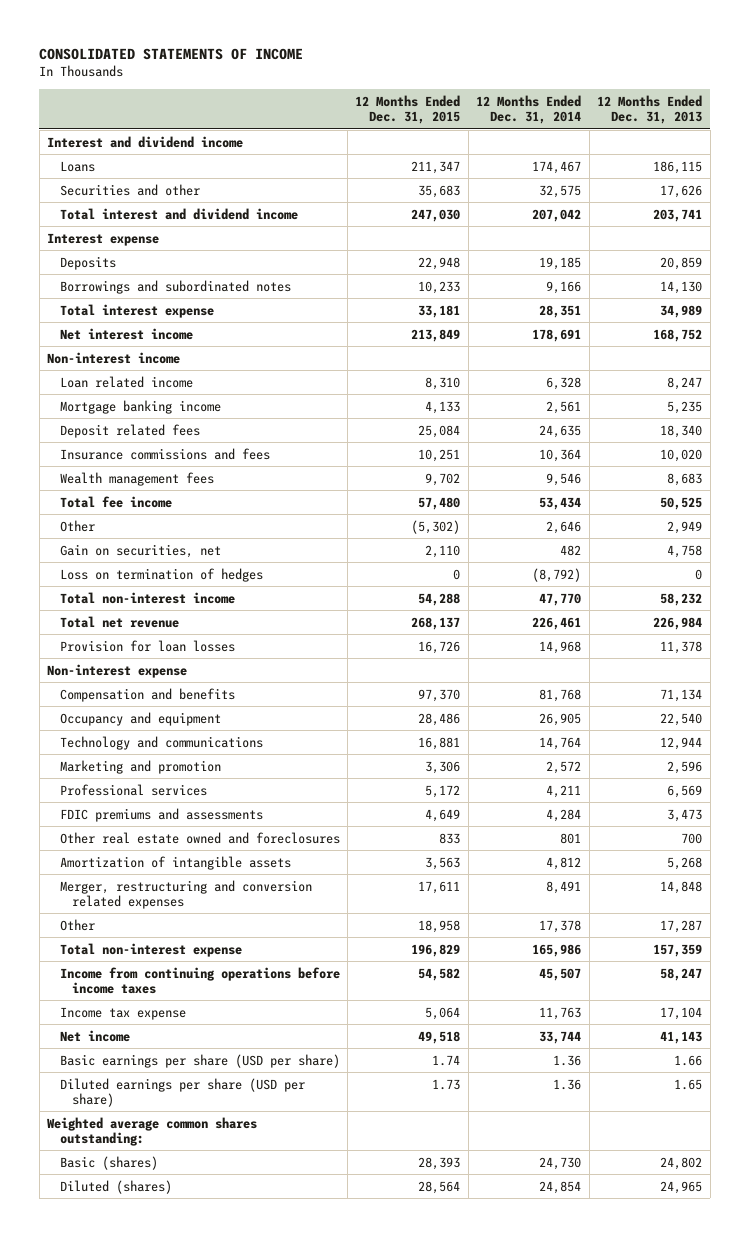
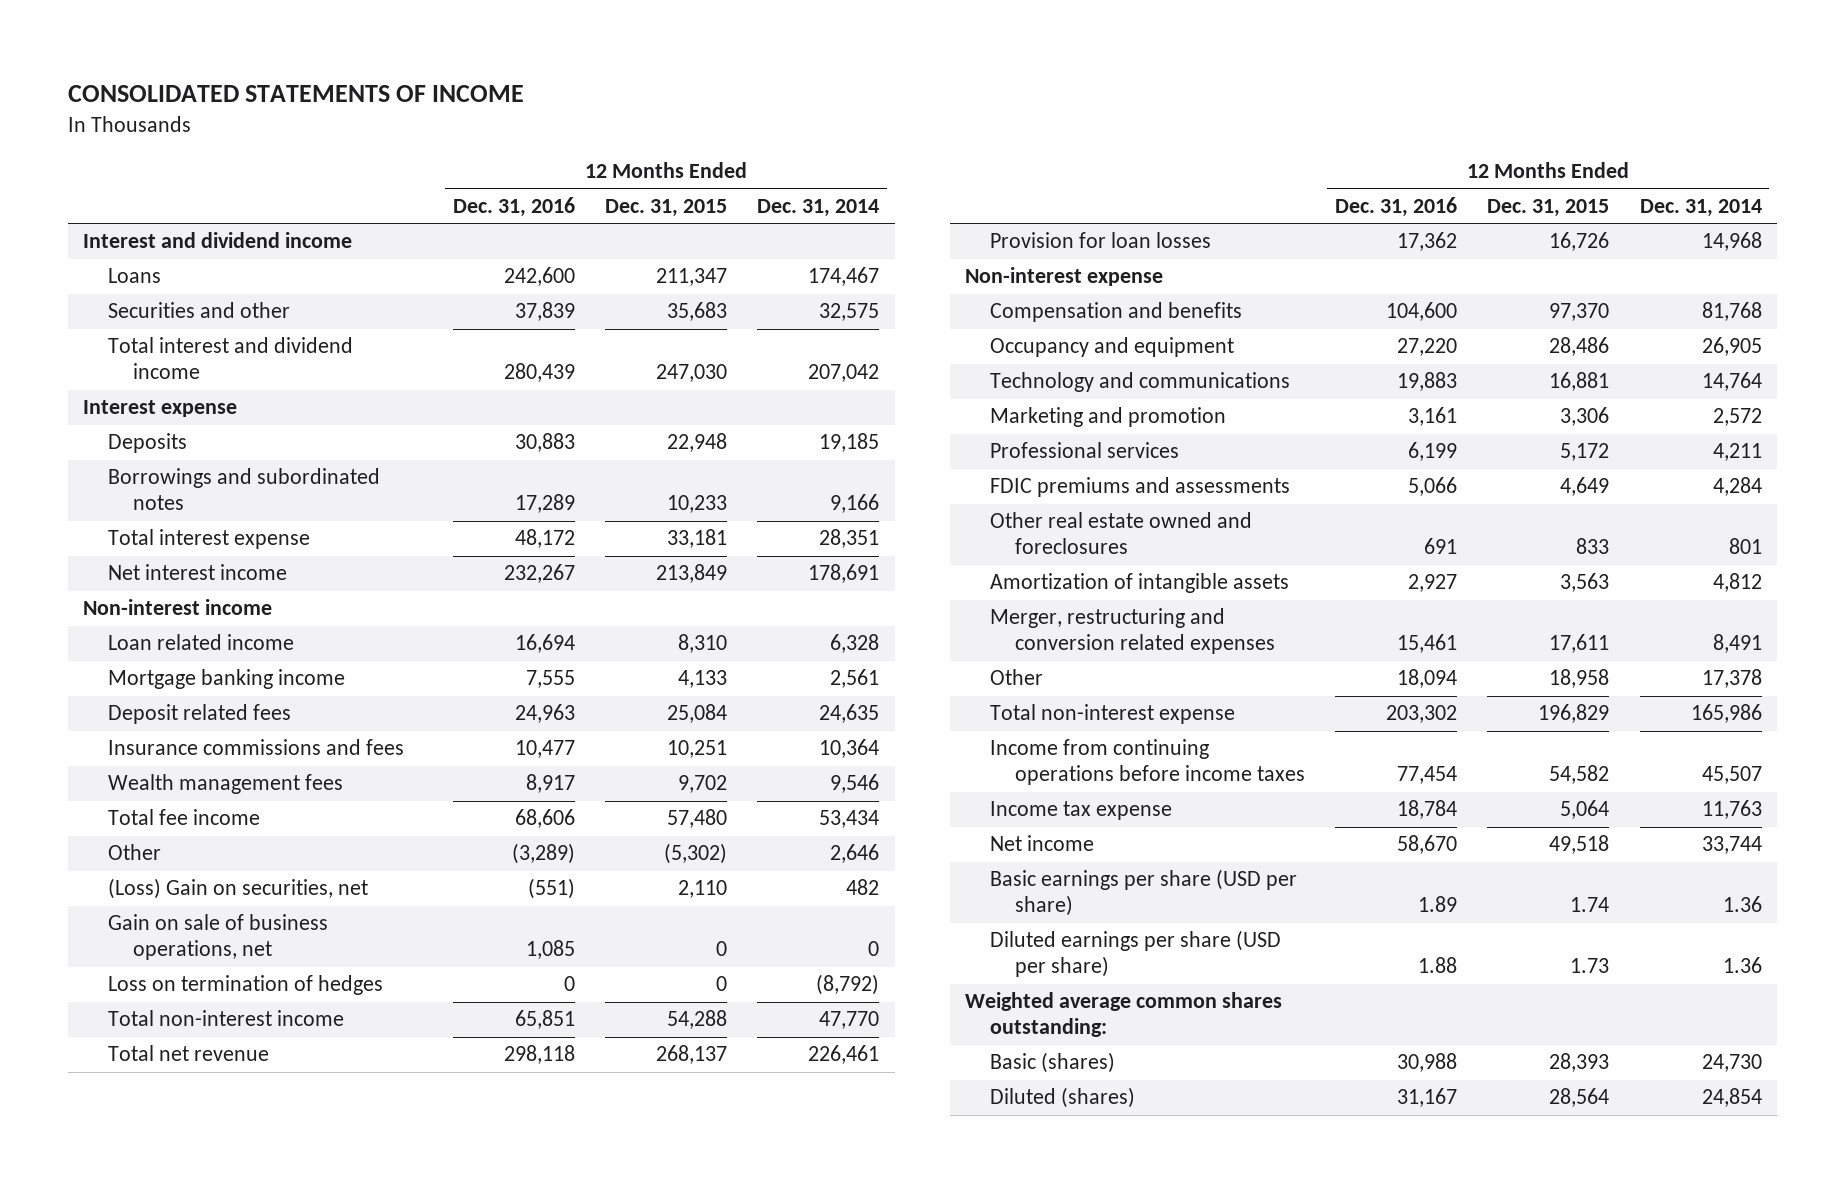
[597,94,703,124] 12 Months Ended Dec. 31, 2013 -> none
none -> [452,196,575,217] Dec. 31, 2016
[59,543,221,558] Gain on securities, net -> [107,878,368,900] (Loss) Gain on securities, net
none -> [107,914,328,961] Gain on sale of business operations, net

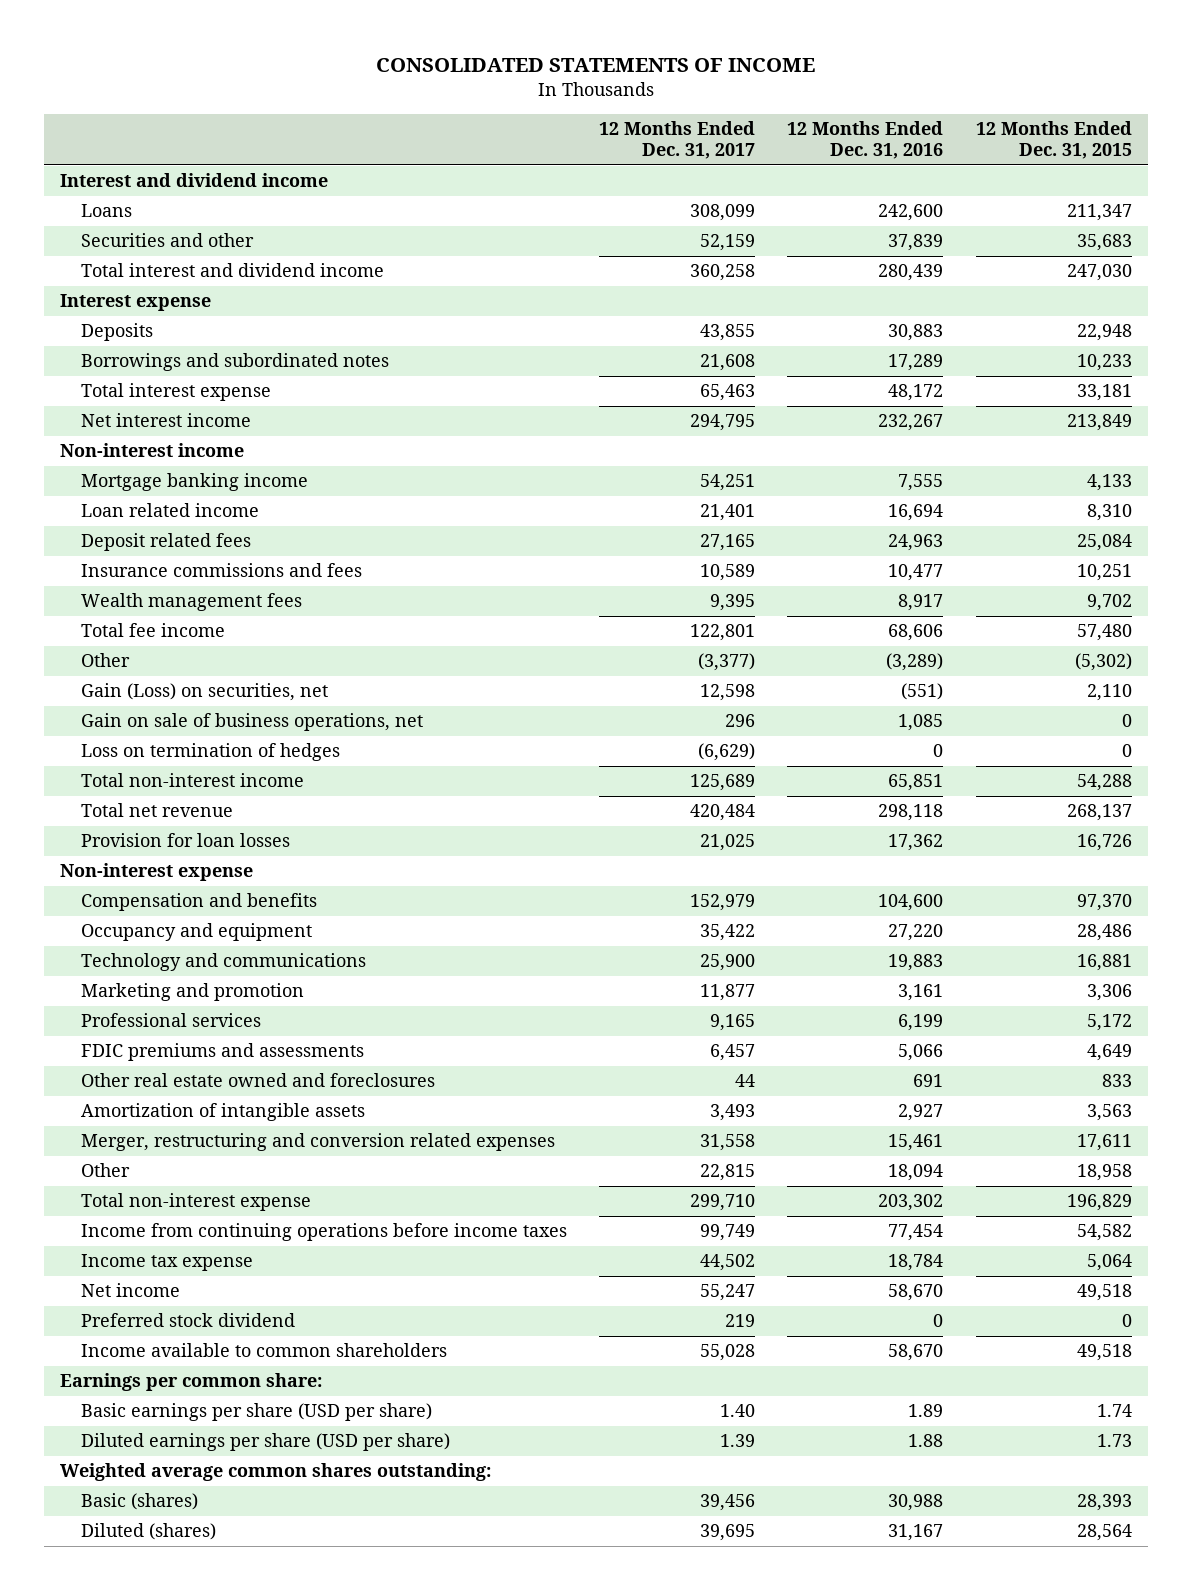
[757,198,880,217] Dec. 31, 2014 -> none
none -> [599,121,756,160] 12 Months Ended Dec. 31, 2017
[107,634,294,651] Loan related income -> [80,503,259,518] Loan related income
[107,878,368,900] (Loss) Gain on securities, net -> [80,683,328,702] Gain (Loss) on securities, net
none -> [80,1313,295,1328] Preferred stock dividend
none -> [80,1343,447,1358] Income available to common shareholders
none -> [59,1373,322,1392] Earnings per common share:

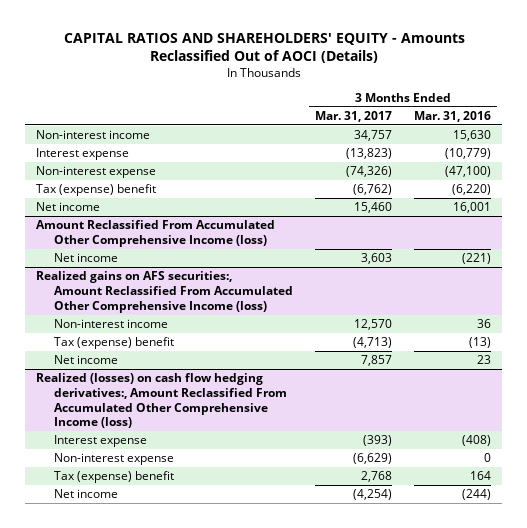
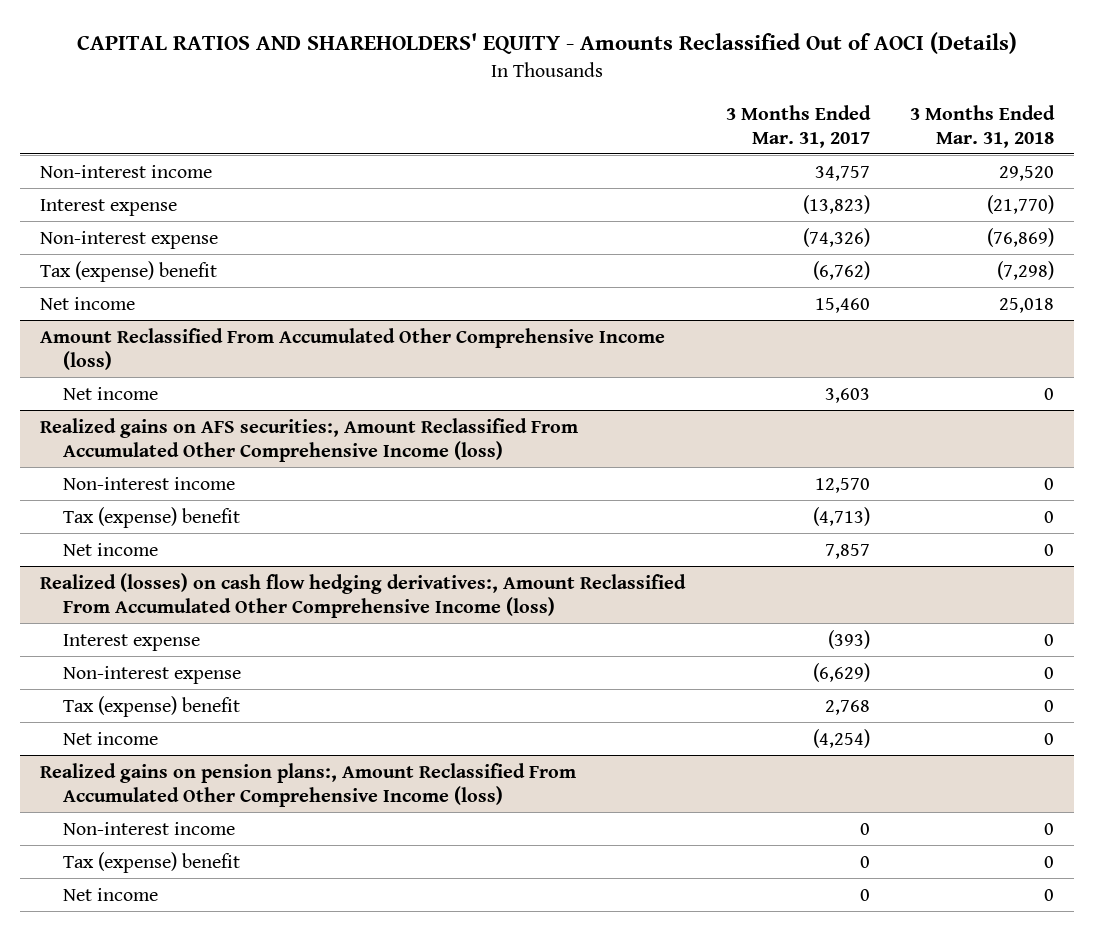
[414,111,492,123] Mar. 31, 2016 -> none
none -> [909,104,1055,148] 3 Months Ended Mar. 31, 2018
none -> [40,762,577,807] Realized gains on pension plans:, Amount Reclassified From Accumulated Other Comprehensive Income (loss)
none -> [63,821,236,835] Non-interest income
none -> [63,851,241,873] Tax (expense) benefit
none -> [63,887,159,901] Net income

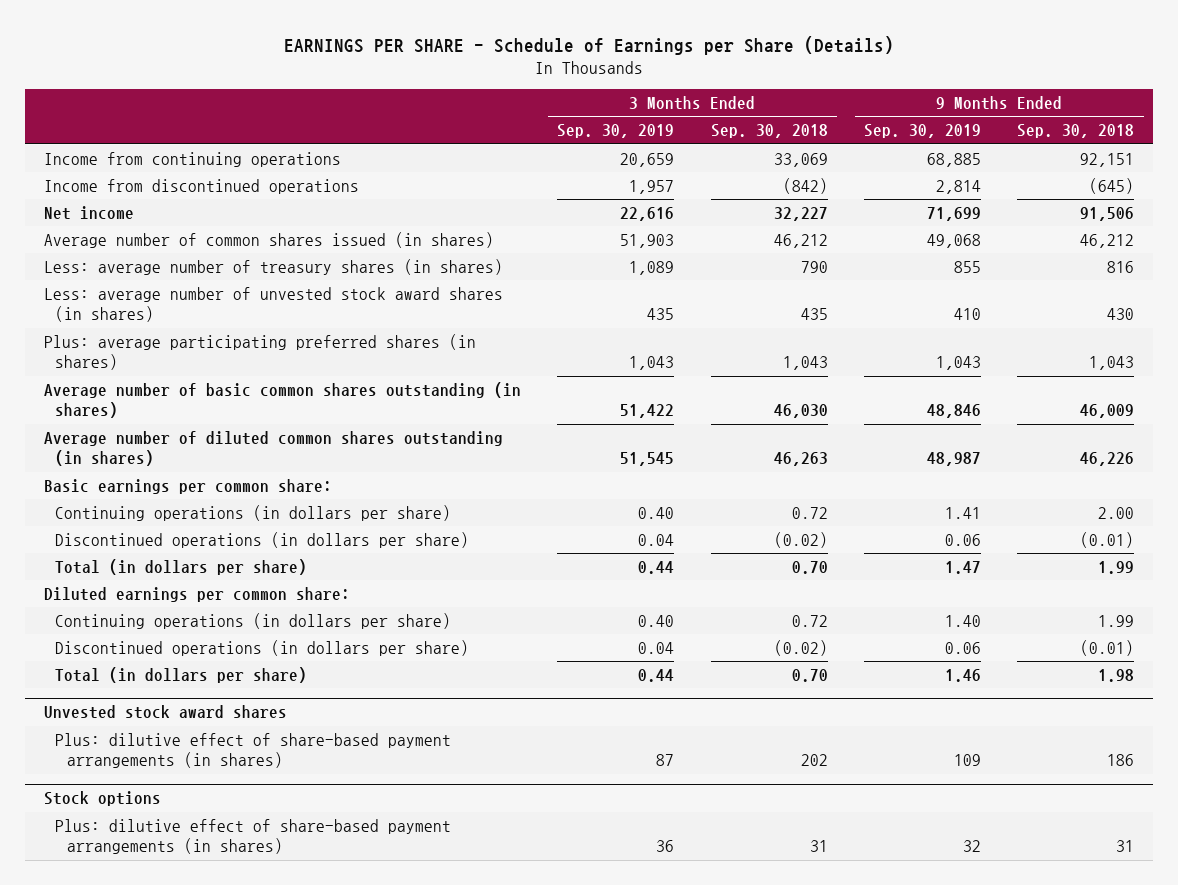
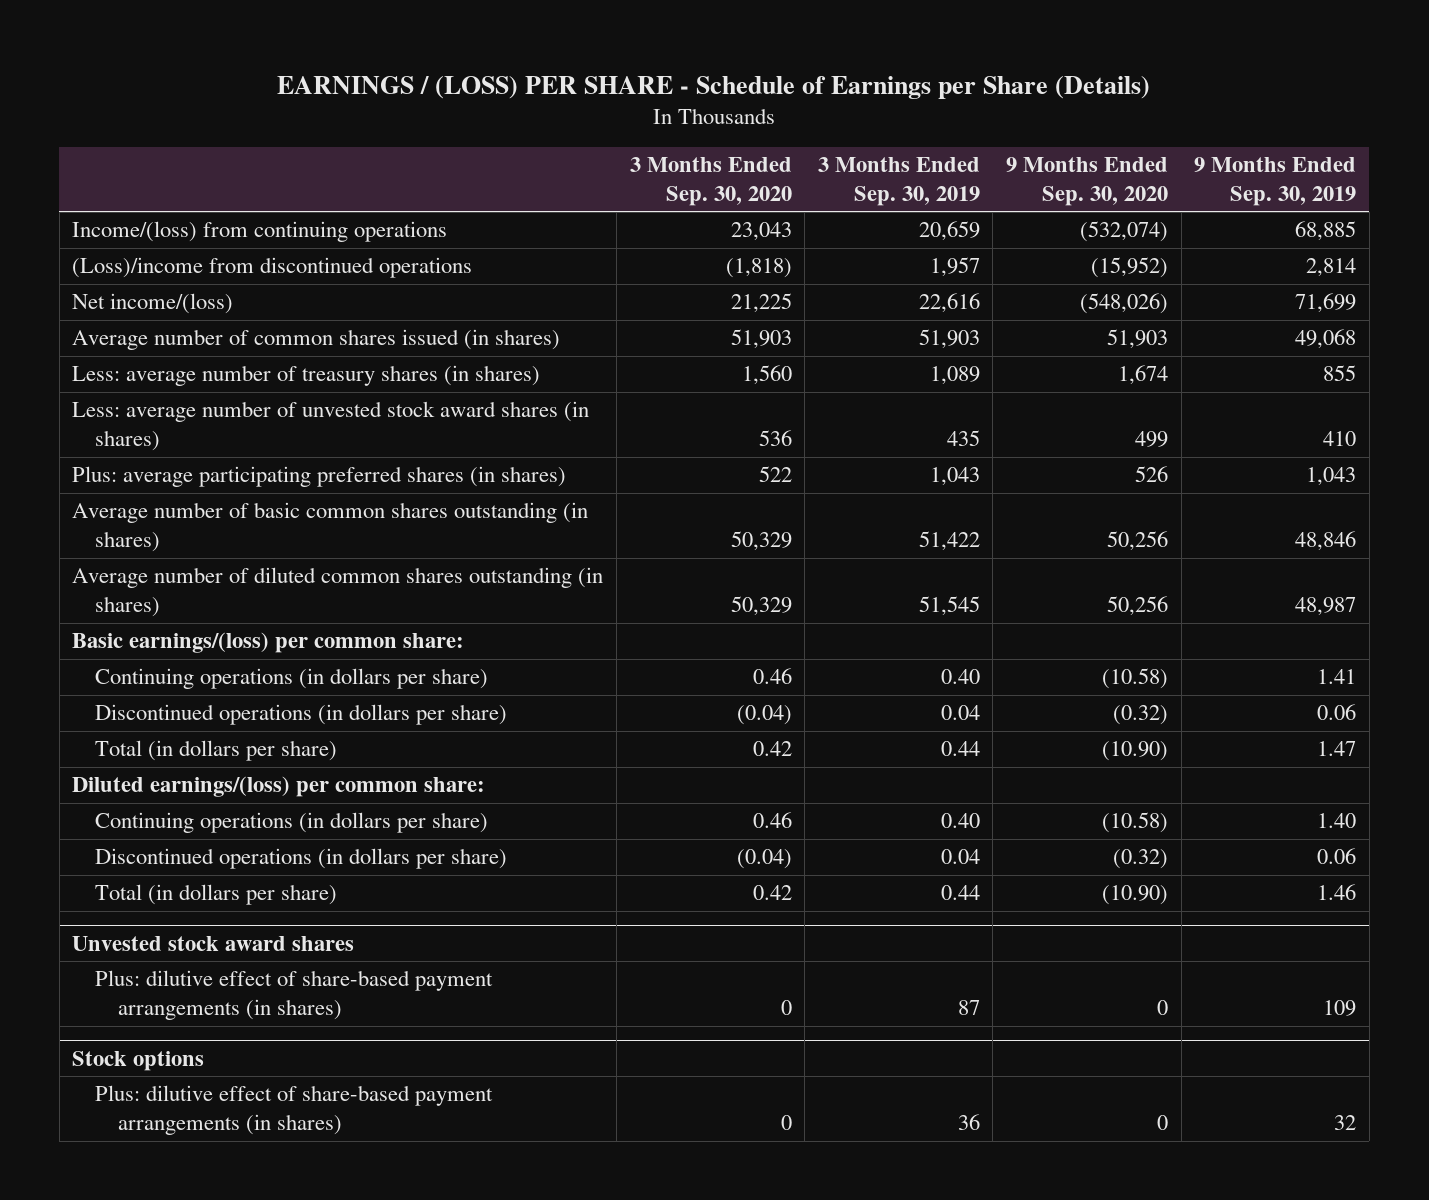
[284,35,895,55] EARNINGS PER SHARE - Schedule of Earnings per Share (Details) -> [277,76,1151,100] EARNINGS / (LOSS) PER SHARE - Schedule of Earnings per Share (Details)
[710,124,828,139] Sep. 30, 2018 -> none
[1017,124,1135,139] Sep. 30, 2018 -> none
none -> [629,157,792,206] 3 Months Ended Sep. 30, 2020
none -> [1006,157,1169,206] 9 Months Ended Sep. 30, 2020
[43,151,341,167] Income from continuing operations -> [72,221,448,243] Income/(loss) from continuing operations
[43,178,359,194] Income from discontinued operations -> [72,257,473,279] (Loss)/income from discontinued operations
[43,205,134,220] Net income -> [72,293,234,315] Net income/(loss)
[43,478,332,494] Basic earnings per common share: -> [72,632,465,654] Basic earnings/(loss) per common share:
[43,586,350,602] Diluted earnings per common share: -> [72,776,486,798] Diluted earnings/(loss) per common share:

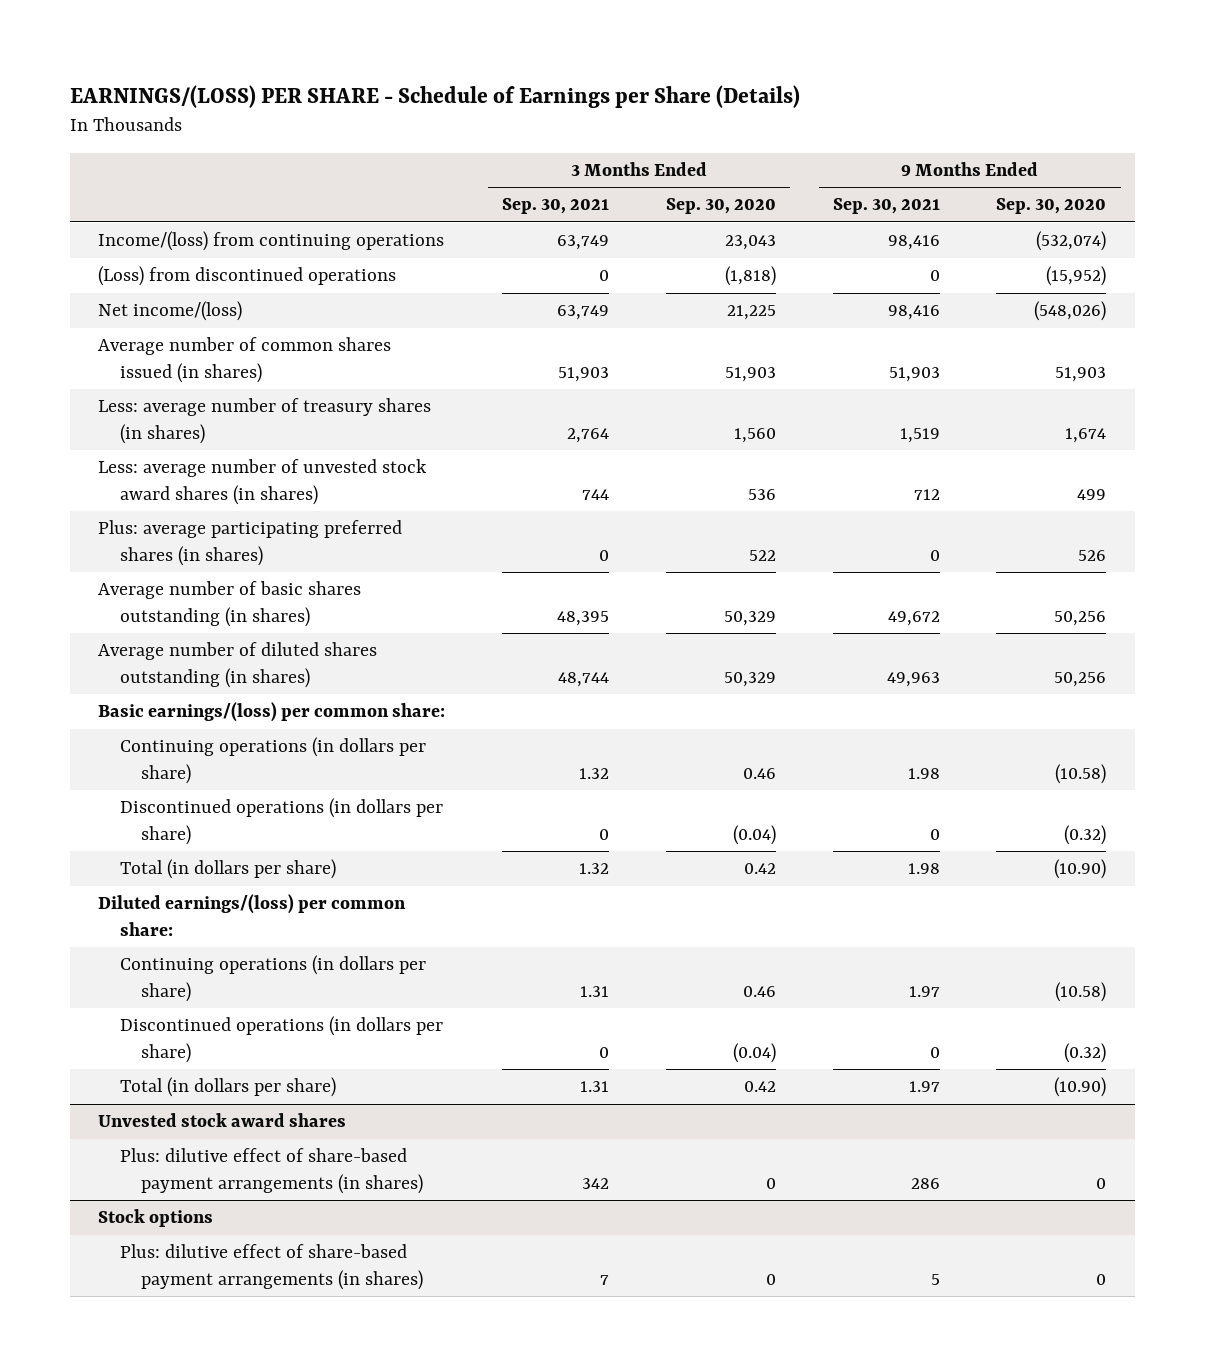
[277,76,1151,100] EARNINGS / (LOSS) PER SHARE - Schedule of Earnings per Share (Details) -> [70,84,801,108] EARNINGS/(LOSS) PER SHARE - Schedule of Earnings per Share (Details)
[817,157,980,206] 3 Months Ended Sep. 30, 2019 -> none
[1194,157,1357,206] 9 Months Ended Sep. 30, 2019 -> none
none -> [502,198,610,215] Sep. 30, 2021
none -> [832,198,940,215] Sep. 30, 2021
[72,257,473,279] (Loss)/income from discontinued operations -> [98,266,397,287] (Loss) from discontinued operations
[72,502,589,552] Average number of basic common shares outstanding (in shares) -> [98,581,362,627] Average number of basic shares outstanding (in shares)
[72,567,604,617] Average number of diluted common shares outstanding (in shares) -> [98,642,378,688] Average number of diluted shares outstanding (in shares)

